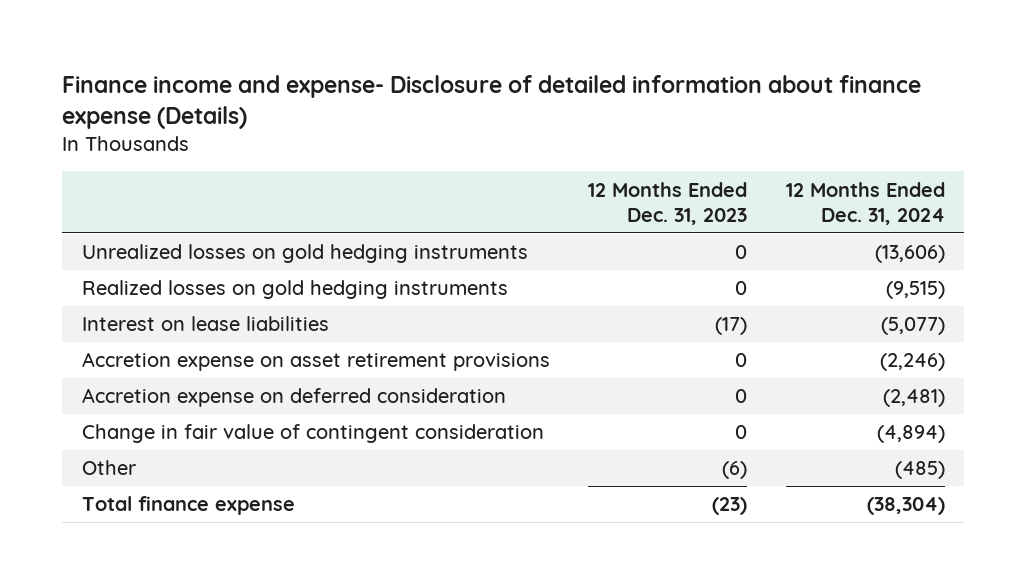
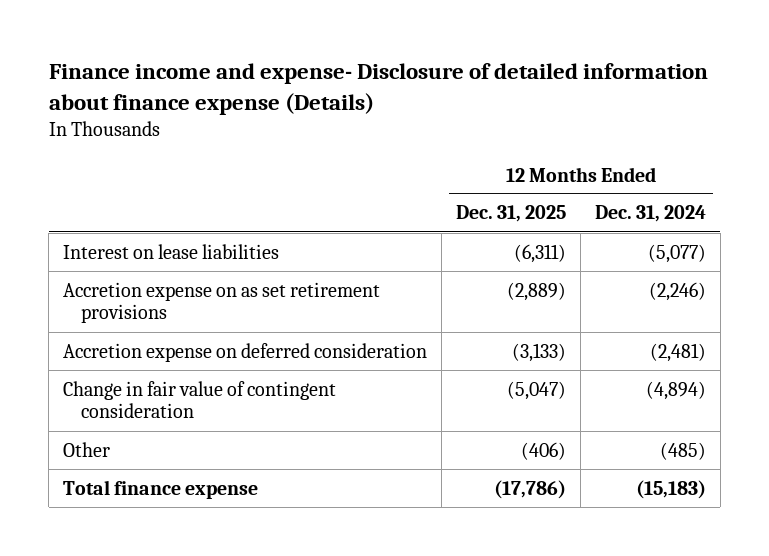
[588,181,748,225] 12 Months Ended Dec. 31, 2023 -> none
none -> [456,205,567,223] Dec. 31, 2025
[81,244,528,264] Unrealized losses on gold hedging instruments -> none
[81,280,508,300] Realized losses on gold hedging instruments -> none
[81,352,550,372] Accretion expense on asset retirement provisions -> [63,281,381,324] Accretion expense on as set retirement provisions
[866,497,945,516] (38,304) -> [635,479,706,499] (15,183)

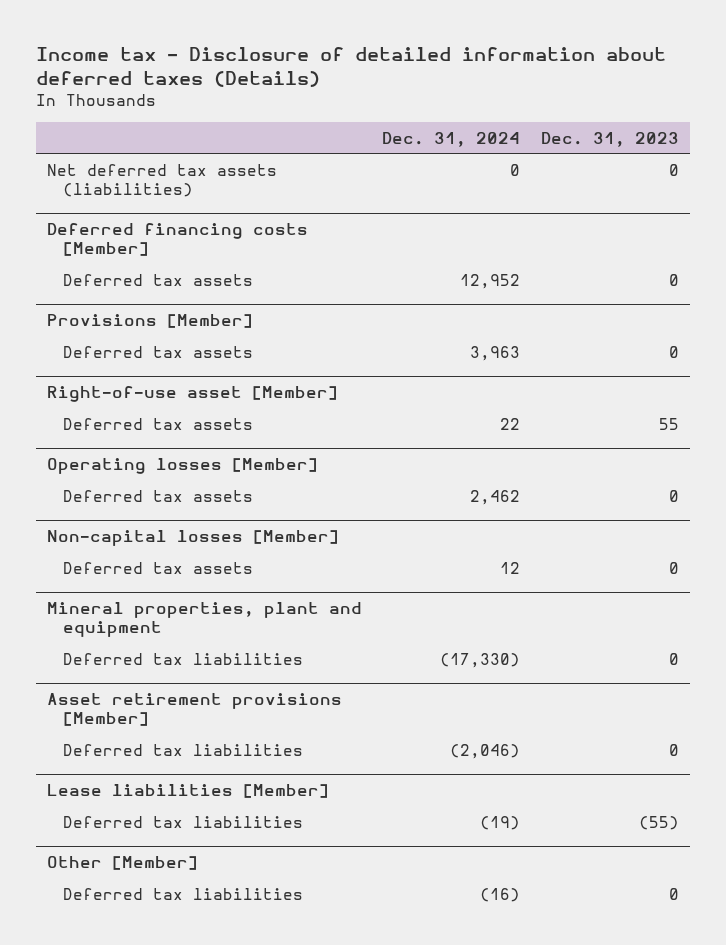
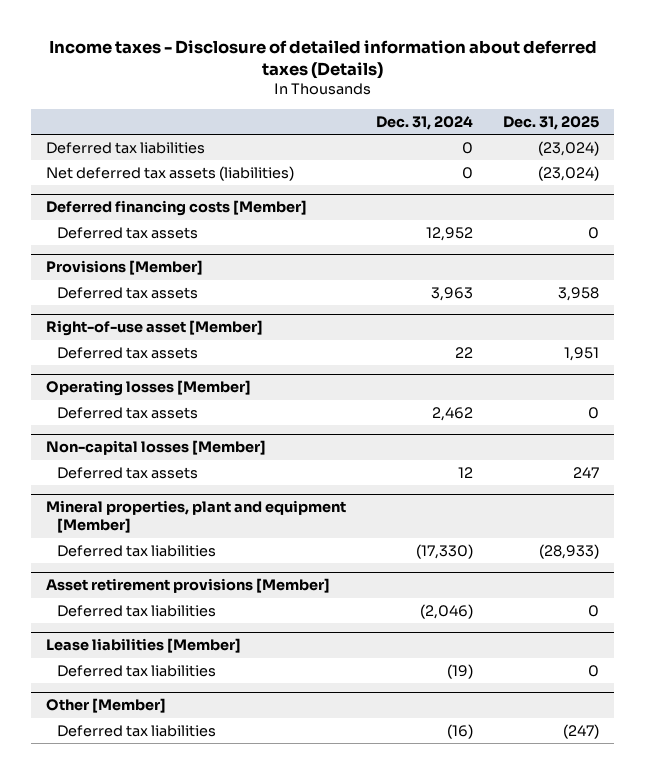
[36,46,667,88] Income tax - Disclosure of detailed information about deferred taxes (Details) -> [48,39,597,80] Income taxes - Disclosure of detailed information about deferred taxes (Details)
[541,131,680,147] Dec. 31, 2023 -> none
none -> [503,115,600,130] Dec. 31, 2025
none -> [45,141,205,154] Deferred tax liabilities
[46,602,362,638] Mineral properties, plant and equipment -> [45,500,346,534] Mineral properties, plant and equipment [Member]

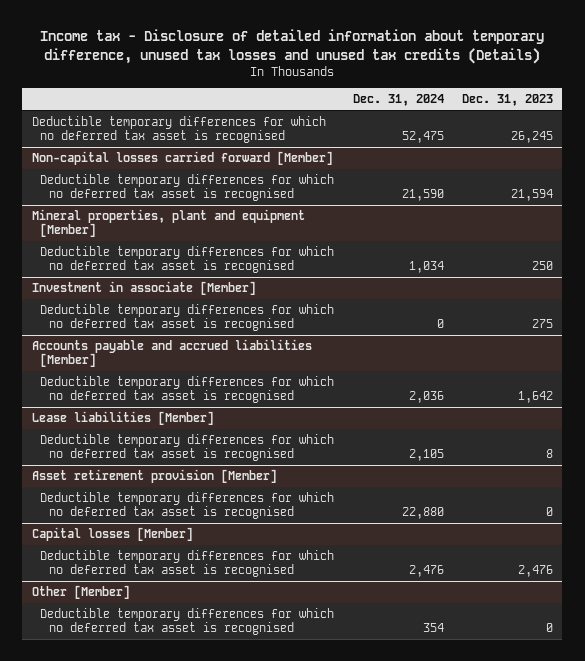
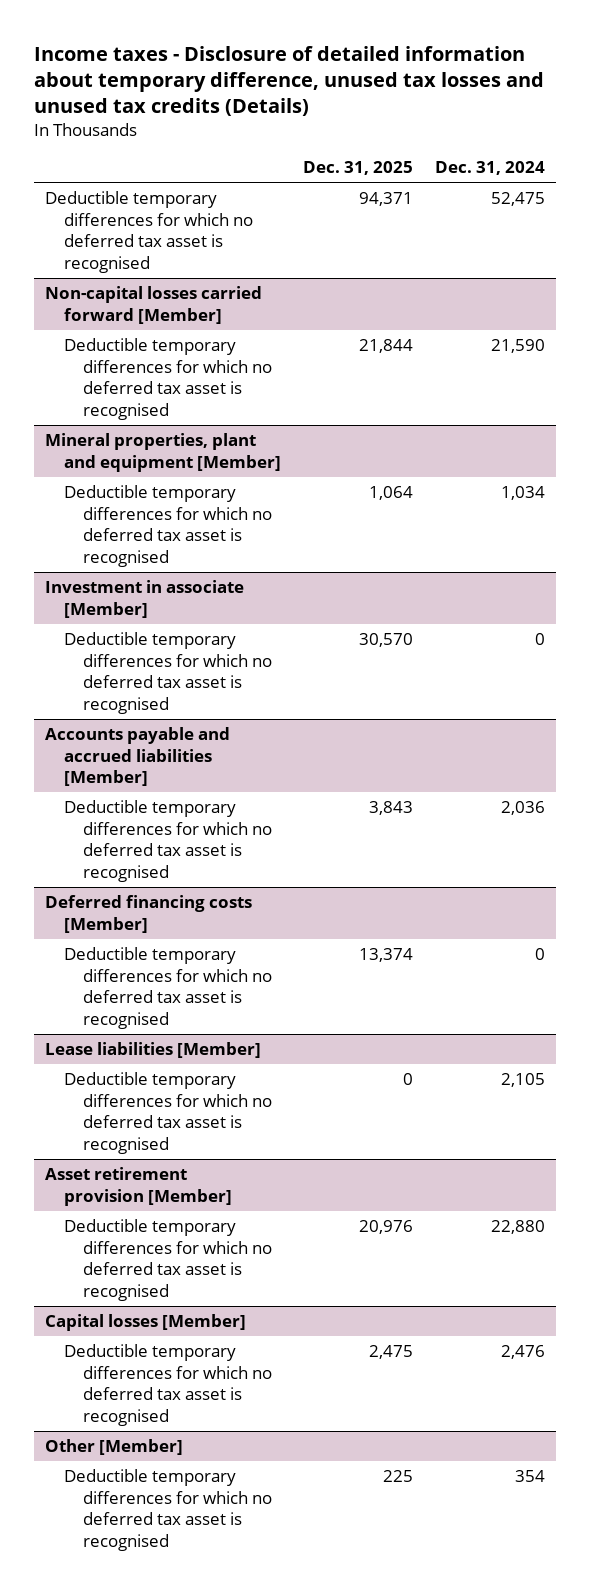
[40,29,545,64] Income tax - Disclosure of detailed information about temporary difference, unused tax losses and unused tax credits (Details) -> [34,45,545,116] Income taxes - Disclosure of detailed information about temporary difference, unused tax losses and unused tax credits (Details)
[462,94,554,107] Dec. 31, 2023 -> none
none -> [303,161,414,176] Dec. 31, 2025
none -> [45,894,253,933] Deferred financing costs [Member]
none -> [64,946,273,1029] Deductible temporary differences for which no deferred tax asset is recognised

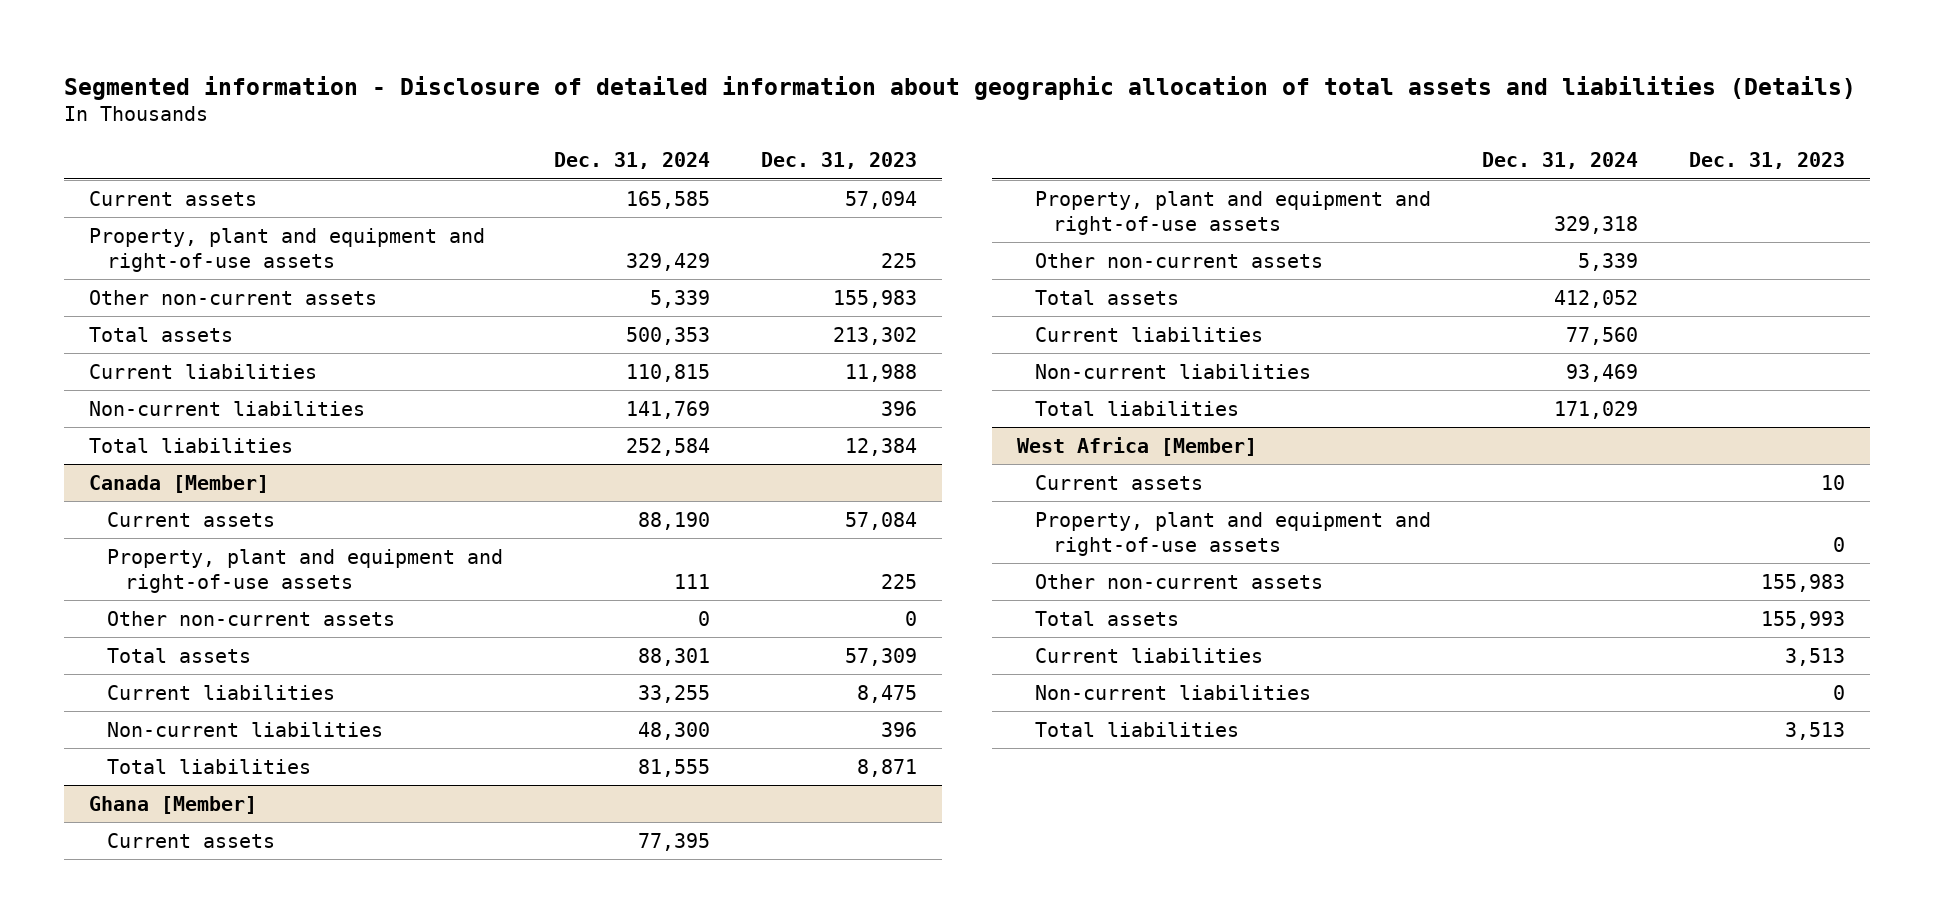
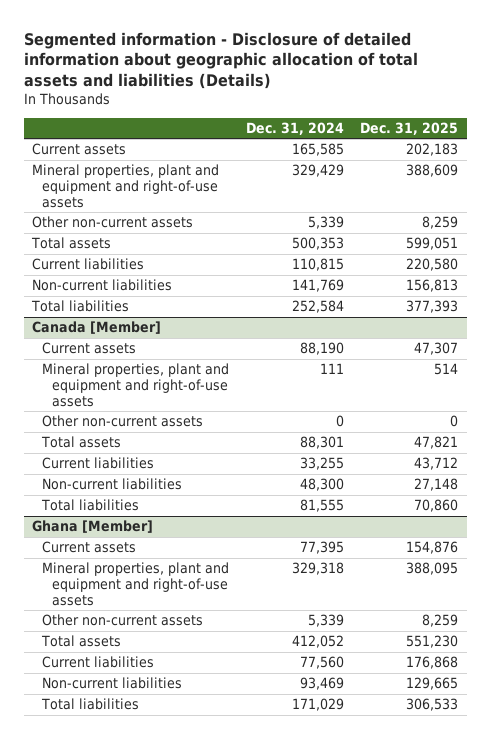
[760,152,917,170] Dec. 31, 2023 -> none
none -> [360,121,459,135] Dec. 31, 2025
[89,227,486,272] Property, plant and equipment and right-of-use assets -> [32,164,220,208] Mineral properties, plant and equipment and right-of-use assets
[107,548,504,593] Property, plant and equipment and right-of-use assets -> [42,363,230,407] Mineral properties, plant and equipment and right-of-use assets
[1035,190,1432,235] Property, plant and equipment and right-of-use assets -> [42,562,230,606] Mineral properties, plant and equipment and right-of-use assets
[1017,436,1258,456] West Africa [Member] -> none
[1035,474,1204,490] Current assets -> none
[1035,511,1432,556] Property, plant and equipment and right-of-use assets -> none
[1035,573,1324,589] Other non-current assets -> none
[1035,610,1180,626] Total assets -> none
[1035,647,1264,663] Current liabilities -> none
[1035,684,1312,700] Non-current liabilities -> none
[1035,721,1240,737] Total liabilities -> none

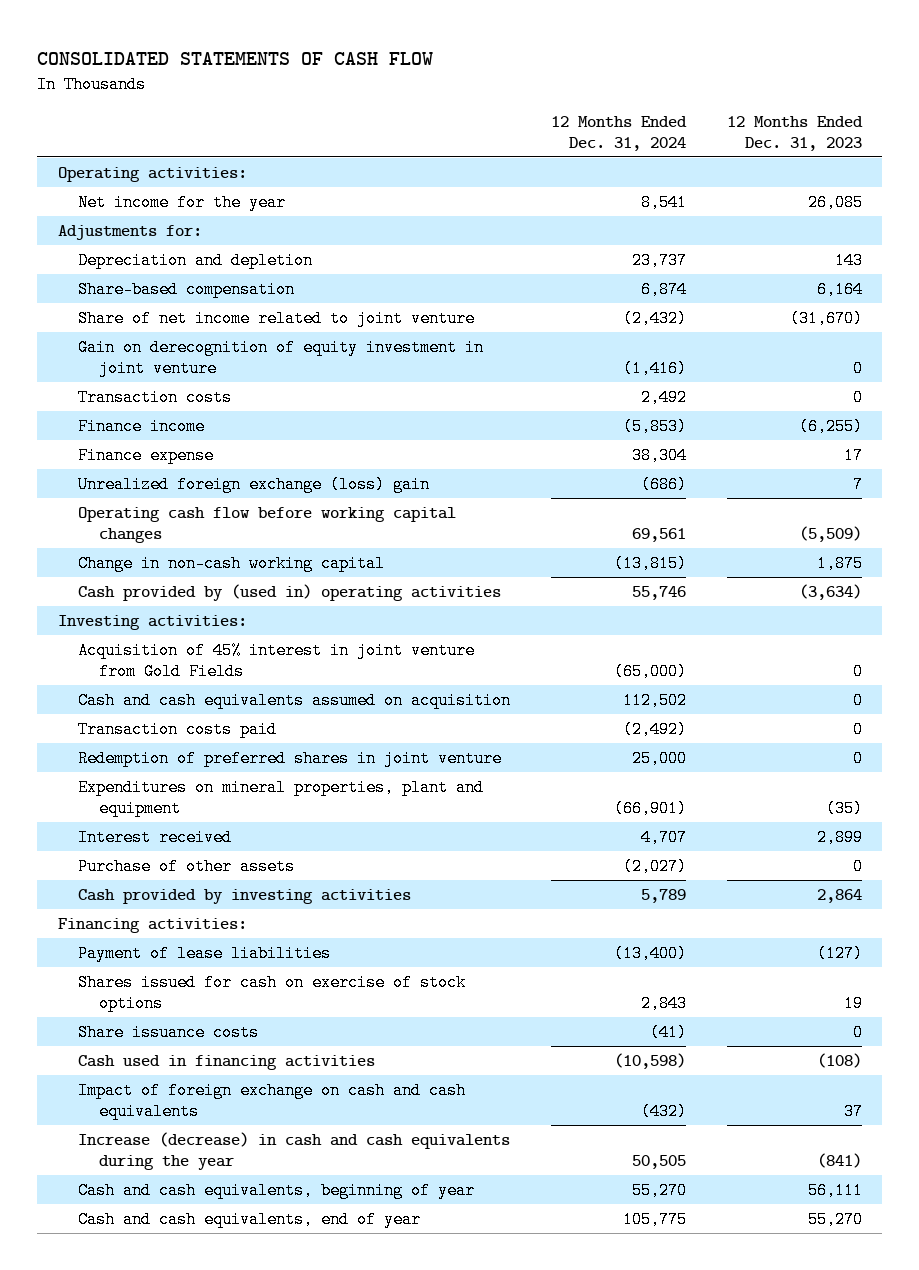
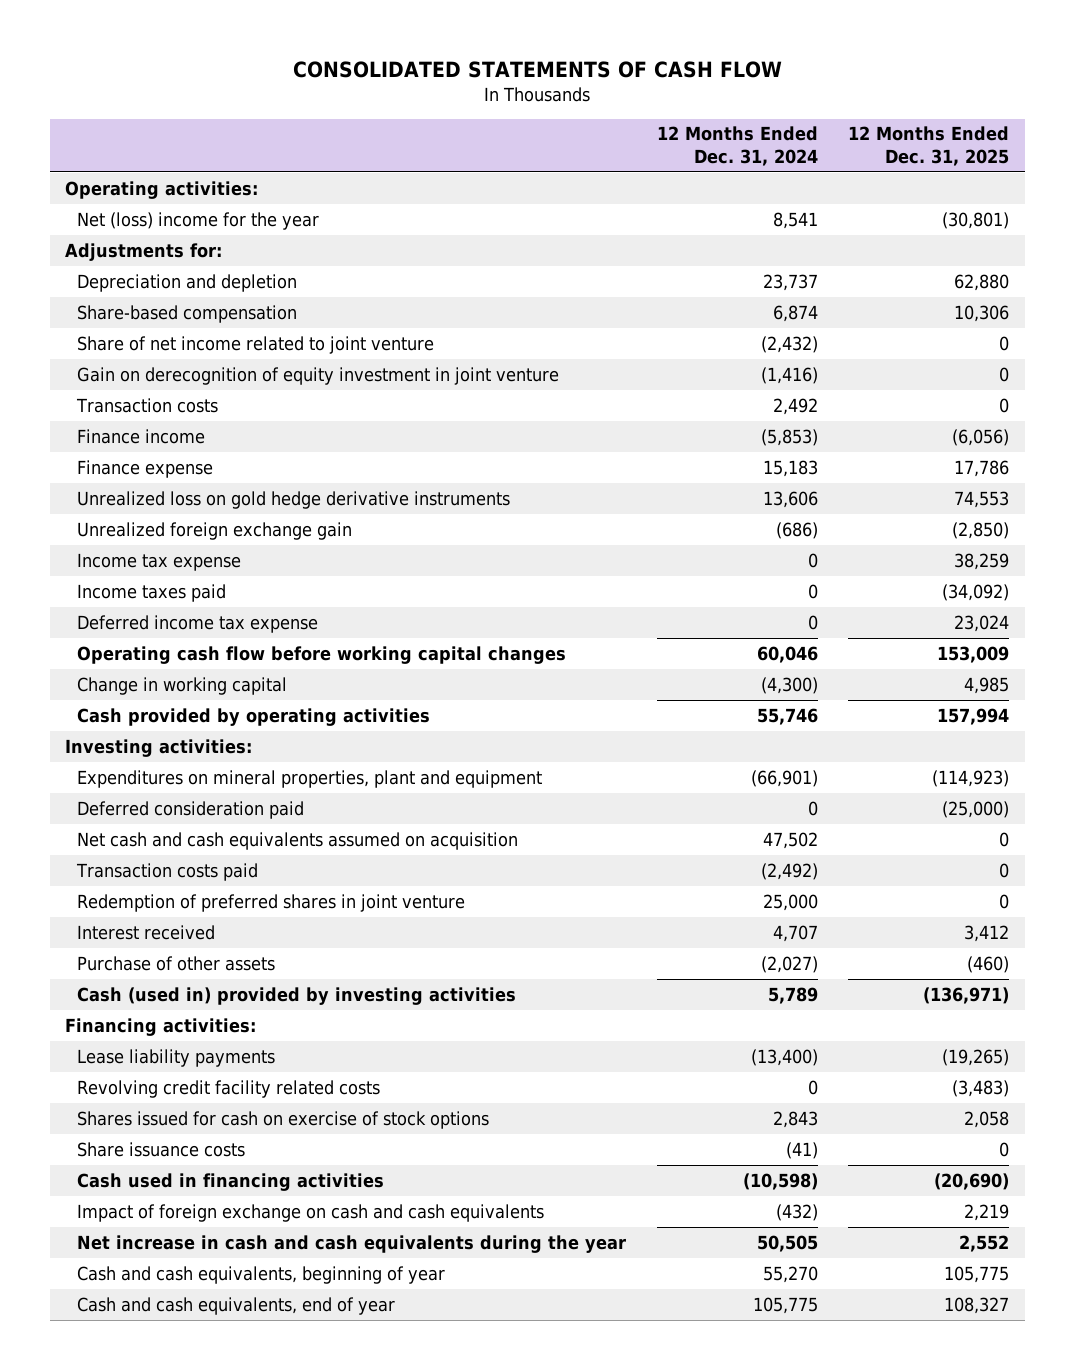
[726,115,863,151] 12 Months Ended Dec. 31, 2023 -> none
none -> [848,126,1010,166] 12 Months Ended Dec. 31, 2025
[78,194,287,212] Net income for the year -> [77,211,320,230] Net (loss) income for the year
[632,447,688,465] 38,304 -> [762,459,818,477] 15,183
none -> [77,490,511,509] Unrealized loss on gold hedge derivative instruments
[78,476,431,494] Unrealized foreign exchange (loss) gain -> [77,521,353,540] Unrealized foreign exchange gain
none -> [77,552,242,571] Income tax expense
none -> [77,583,227,602] Income taxes paid
none -> [77,614,319,633] Deferred income tax expense
[632,527,687,542] 69,561 -> [756,645,818,663] 60,046
[78,555,386,573] Change in non-cash working capital -> [77,676,288,695] Change in working capital
[614,555,688,573] (13,815) -> [760,676,818,694] (4,300)
[78,584,502,602] Cash provided by (used in) operating activities -> [77,707,431,726] Cash provided by operating activities
[78,642,476,680] Acquisition of 45% interest in joint venture from Gold Fields -> none
[78,779,485,817] Expenditures on mineral properties, plant and equipment -> [77,769,543,788] Expenditures on mineral properties, plant and equipment
none -> [77,800,305,819] Deferred consideration paid
[78,692,512,710] Cash and cash equivalents assumed on acquisition -> [77,831,519,850] Net cash and cash equivalents assumed on acquisition
[623,692,688,710] 112,502 -> [762,831,818,849] 47,502
[78,889,412,905] Cash provided by investing activities -> [77,986,517,1005] Cash (used in) provided by investing activities
[78,945,332,963] Payment of lease liabilities -> [77,1048,276,1067] Lease liability payments
none -> [77,1079,381,1098] Revolving credit facility related costs
[78,1132,511,1170] Increase (decrease) in cash and cash equivalents during the year -> [77,1234,627,1253] Net increase in cash and cash equivalents during the year

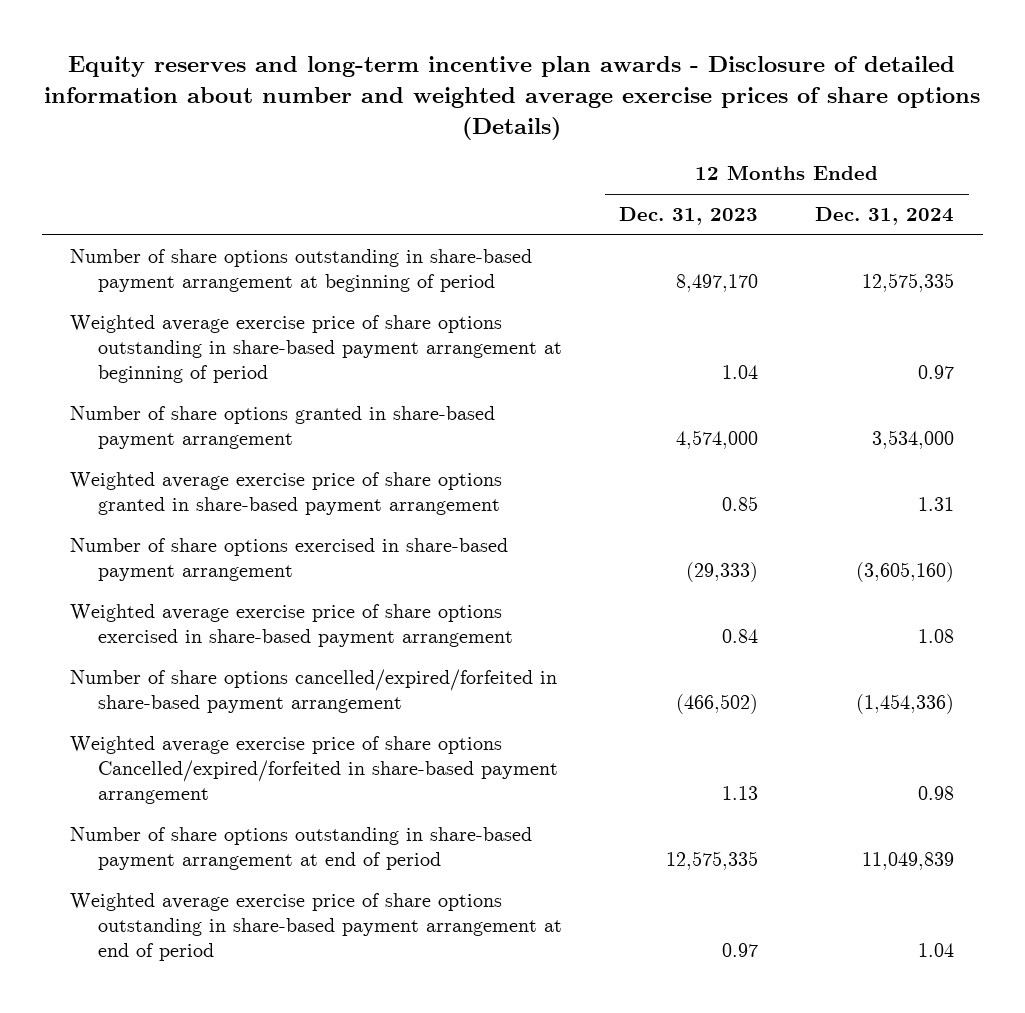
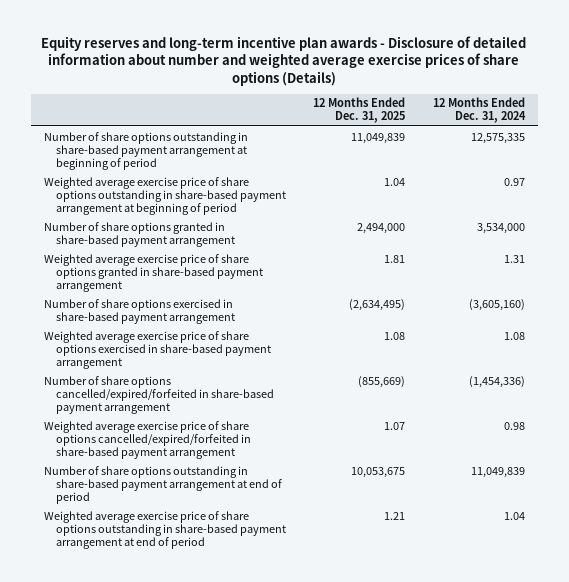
[619,207,759,226] Dec. 31, 2023 -> none
none -> [313,97,406,124] 12 Months Ended Dec. 31, 2025
[70,736,558,805] Weighted average exercise price of share options Cancelled/expired/forfeited in share-based payment arrangement -> [44,420,251,459] Weighted average exercise price of share options cancelled/expired/forfeited in share-based payment arrangement

